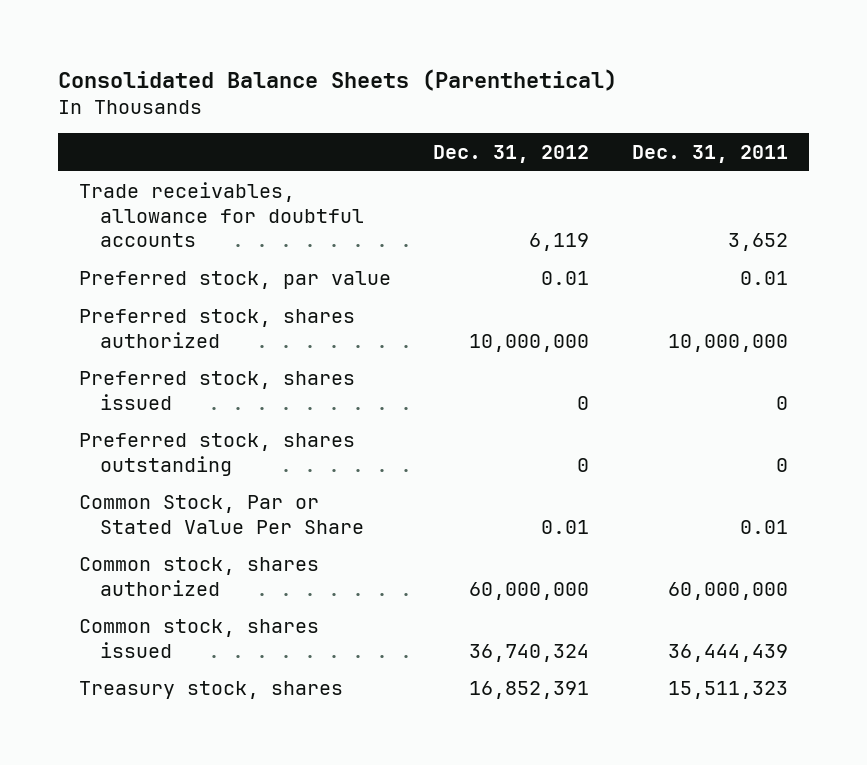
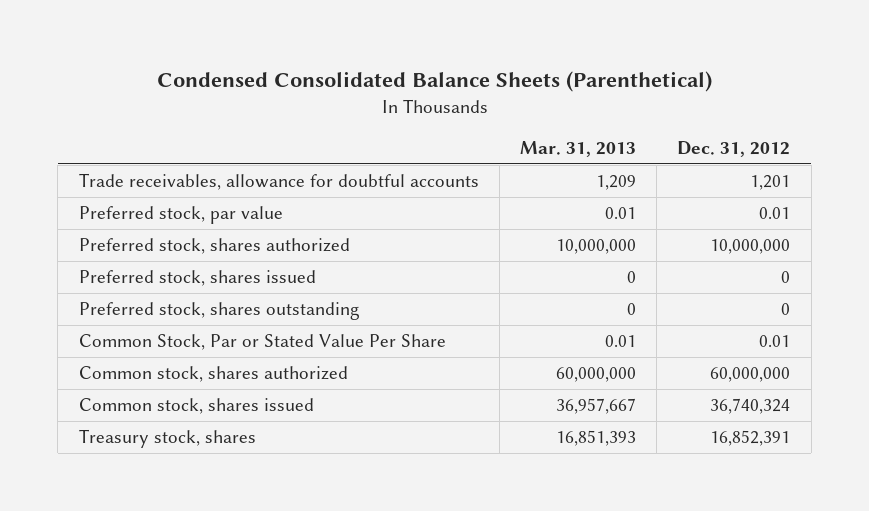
[57,68,617,91] Consolidated Balance Sheets (Parenthetical) -> [156,71,712,93] Condensed Consolidated Balance Sheets (Parenthetical)
[631,145,788,164] Dec. 31, 2011 -> none
none -> [520,141,637,158] Mar. 31, 2013
[529,233,590,252] 6,119 -> [750,175,791,191] 1,201

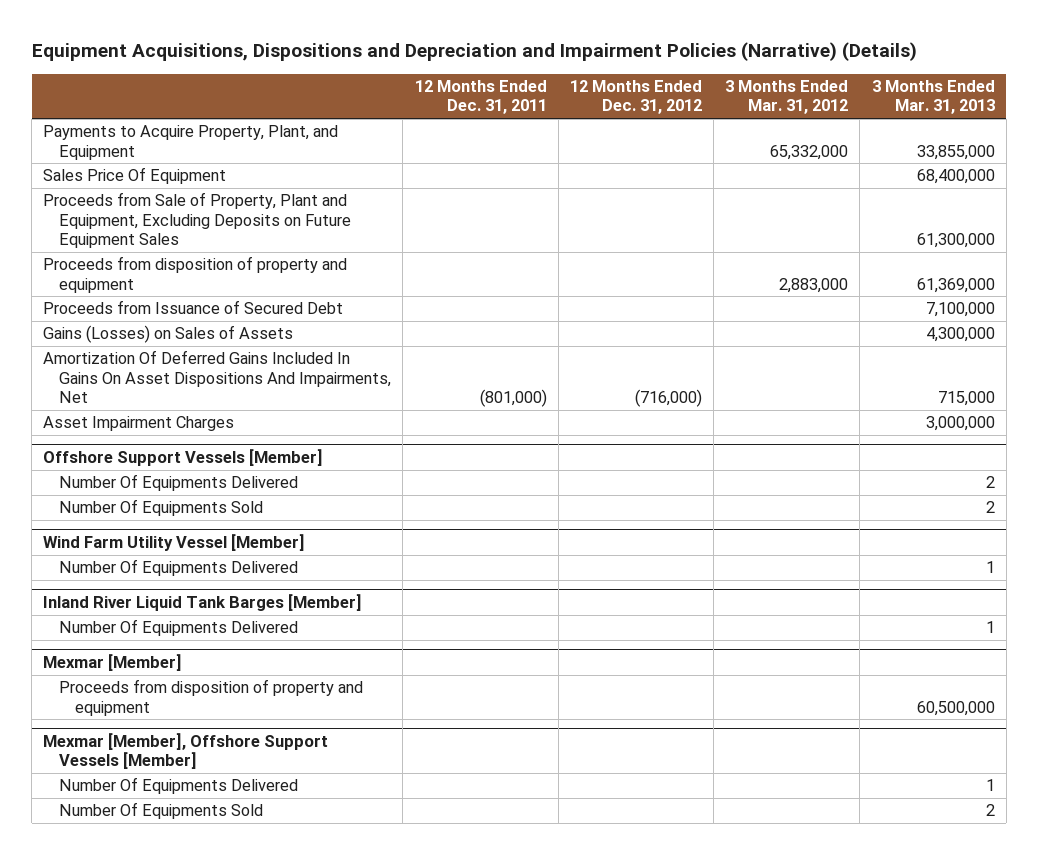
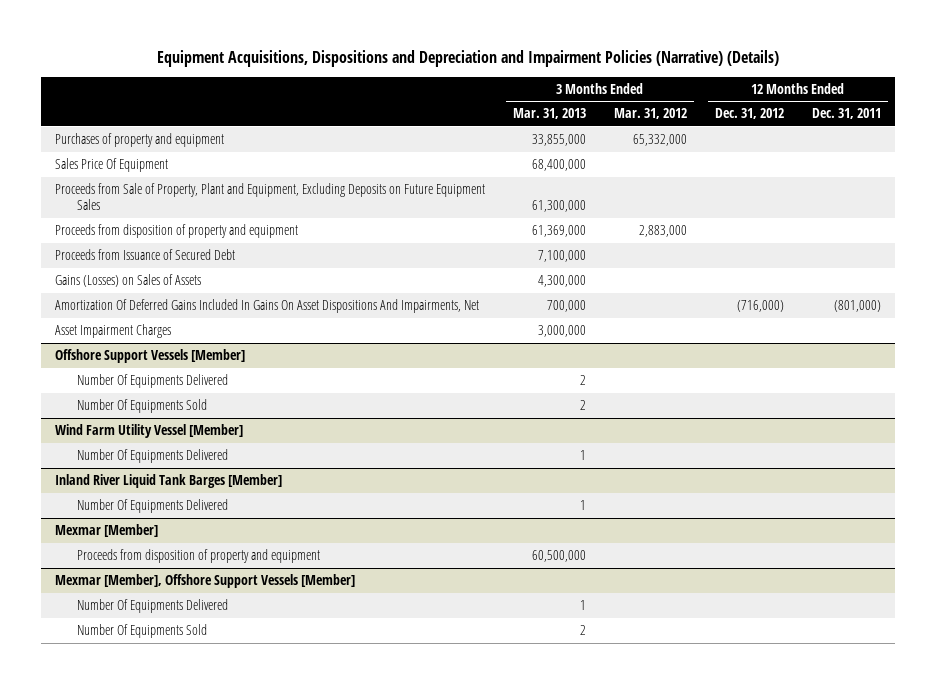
[43,125,339,160] Payments to Acquire Property, Plant, and Equipment -> [55,133,225,148] Purchases of property and equipment
[937,391,995,407] 715,000 -> [547,300,587,313] 700,000

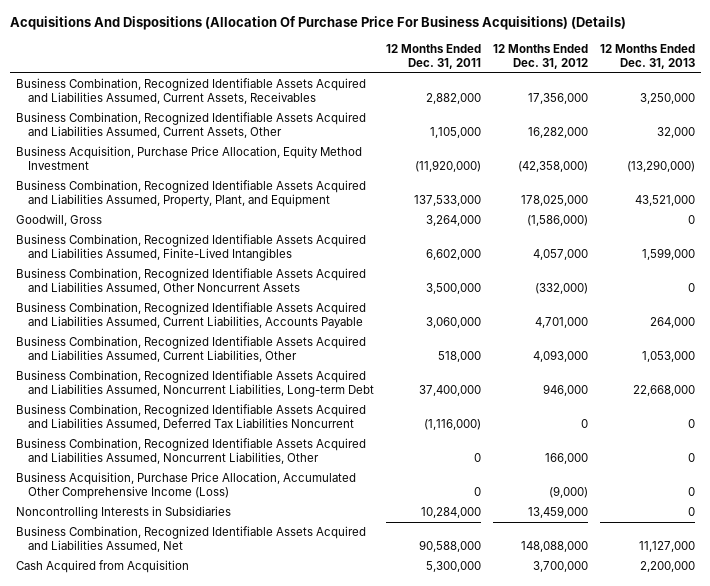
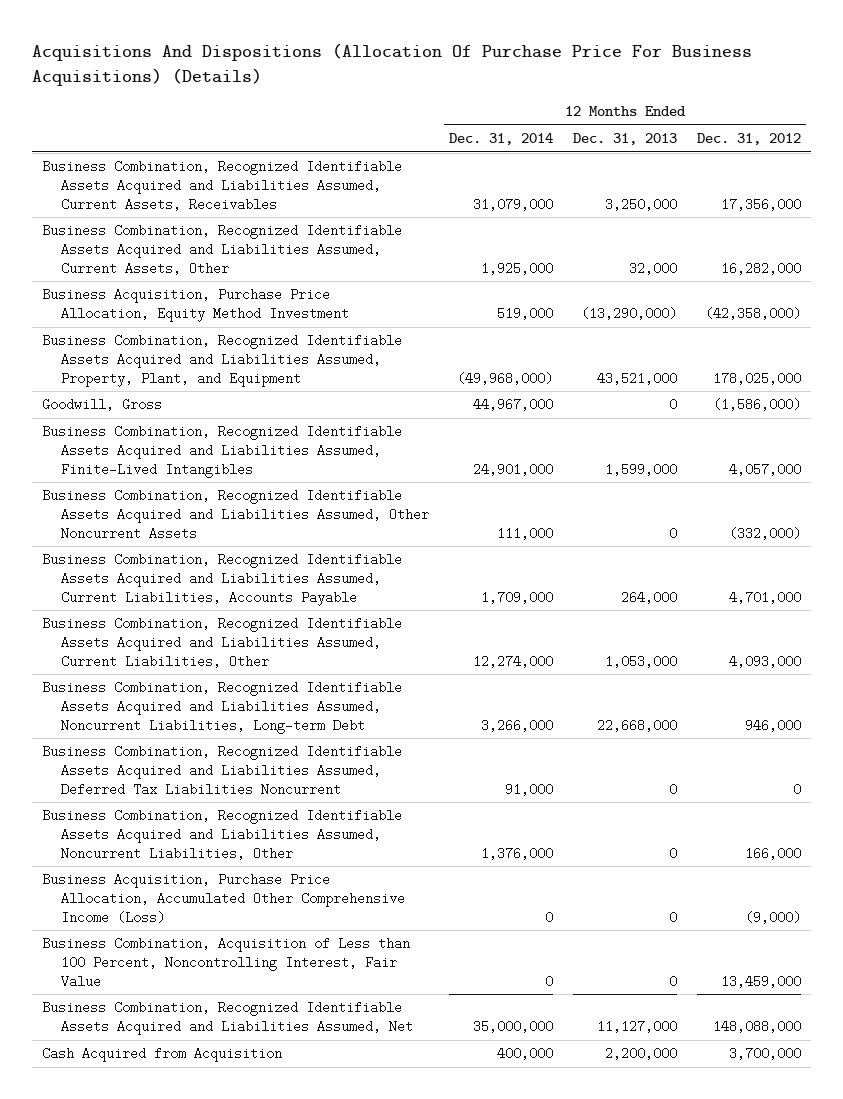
[385,43,481,69] 12 Months Ended Dec. 31, 2011 -> none
none -> [448,132,553,145] Dec. 31, 2014
[15,506,231,520] Noncontrolling Interests in Subsidiaries -> [41,937,410,988] Business Combination, Acquisition of Less than 100 Percent, Noncontrolling Interest, Fair Value

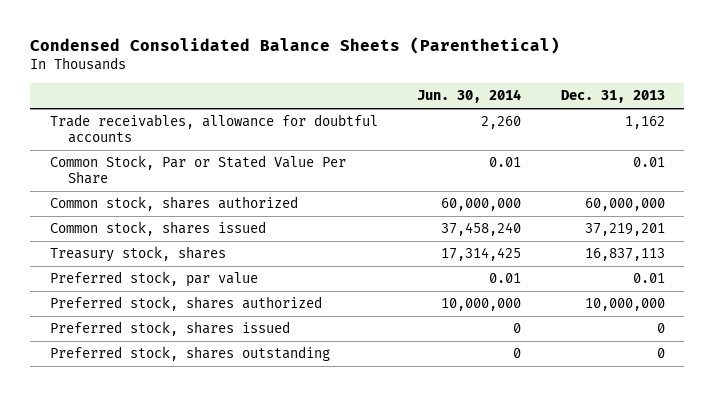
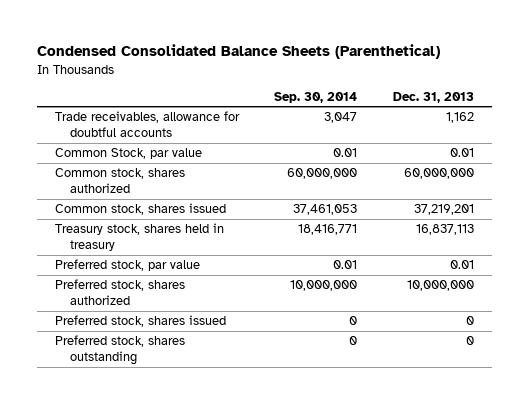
[417,89,522,104] Jun. 30, 2014 -> none
none -> [274,91,358,103] Sep. 30, 2014
[49,155,346,185] Common Stock, Par or Stated Value Per Share -> [54,148,202,160] Common Stock, par value
[49,246,226,263] Treasury stock, shares -> [54,223,224,252] Treasury stock, shares held in treasury

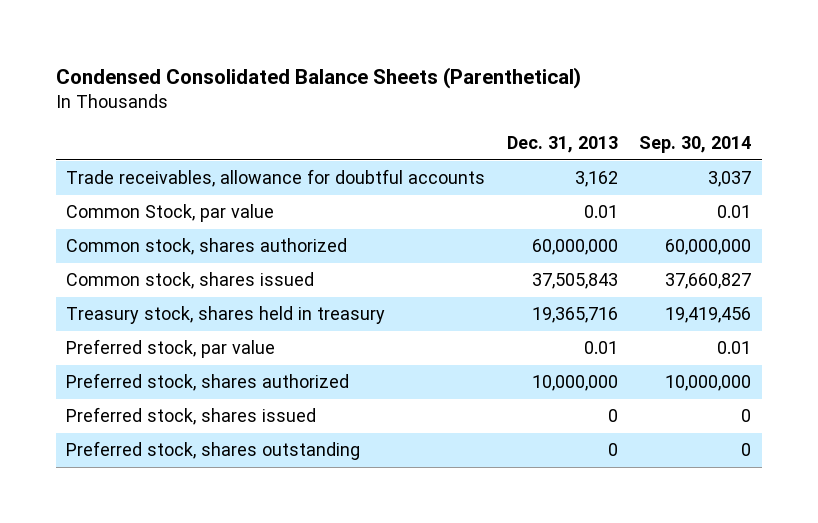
[324,112,358,124] 3,047 -> [708,171,752,188] 3,037
[446,112,475,124] 1,162 -> [574,171,618,188] 3,162
[293,204,358,216] 37,461,053 -> [665,273,752,290] 37,660,827
[414,204,475,216] 37,219,201 -> [531,273,618,290] 37,505,843
[298,224,358,236] 18,416,771 -> [665,307,752,324] 19,419,456
[416,224,475,236] 16,837,113 -> [531,307,618,324] 19,365,716

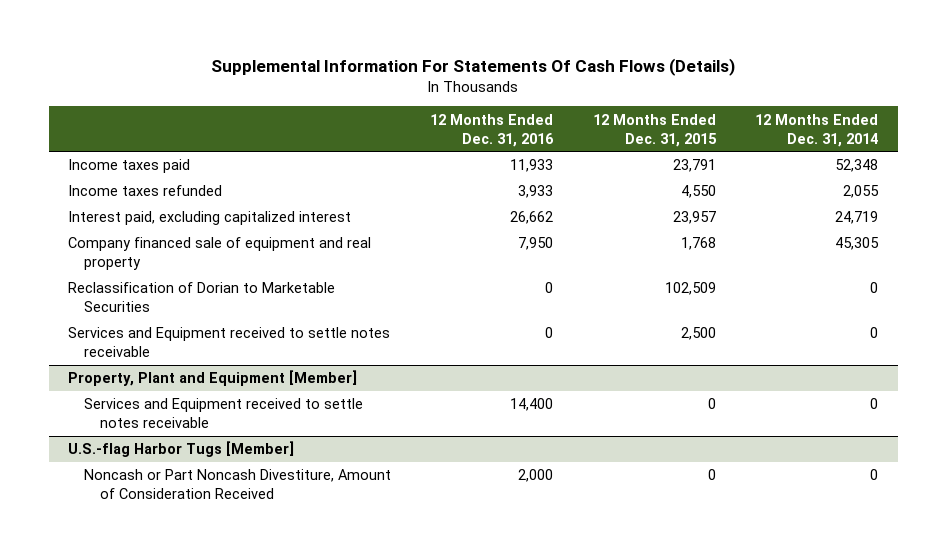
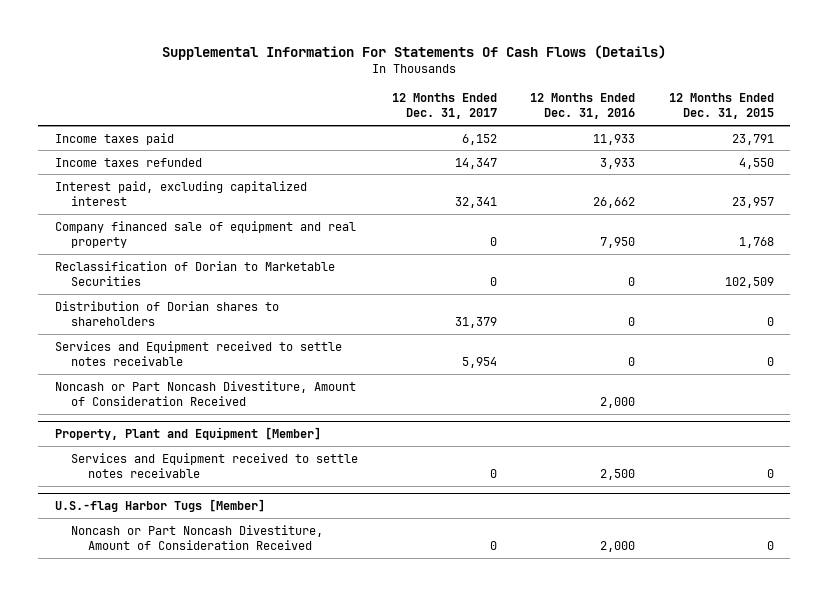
[755,113,879,147] 12 Months Ended Dec. 31, 2014 -> none
none -> [391,93,497,120] 12 Months Ended Dec. 31, 2017
none -> [54,300,279,326] Distribution of Dorian shares to shareholders
[680,327,716,341] 2,500 -> [766,356,774,366] 0
none -> [54,380,356,406] Noncash or Part Noncash Divestiture, Amount of Consideration Received
[510,398,554,412] 14,400 -> [600,468,636,480] 2,500

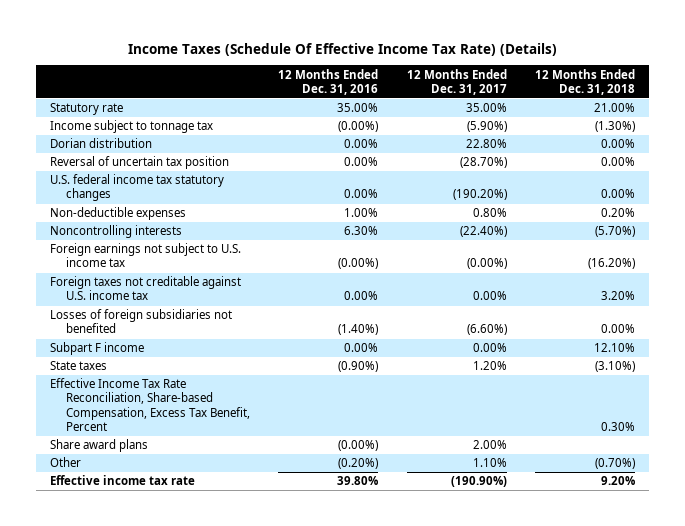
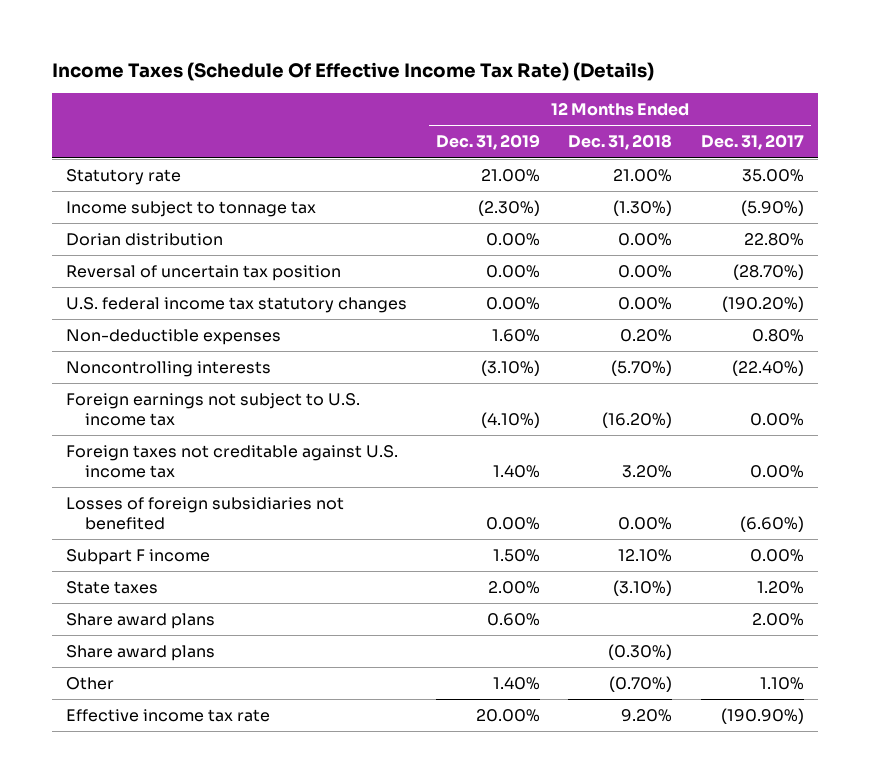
[278,68,379,95] 12 Months Ended Dec. 31, 2016 -> none
none -> [435,134,540,151] Dec. 31, 2019
[466,258,507,270] (0.00%) -> [749,413,804,427] 0.00%
[50,378,250,431] Effective Income Tax Rate Reconciliation, Share-based Compensation, Excess Tax Benefit, Percent -> none
none -> [66,645,216,662] Share award plans

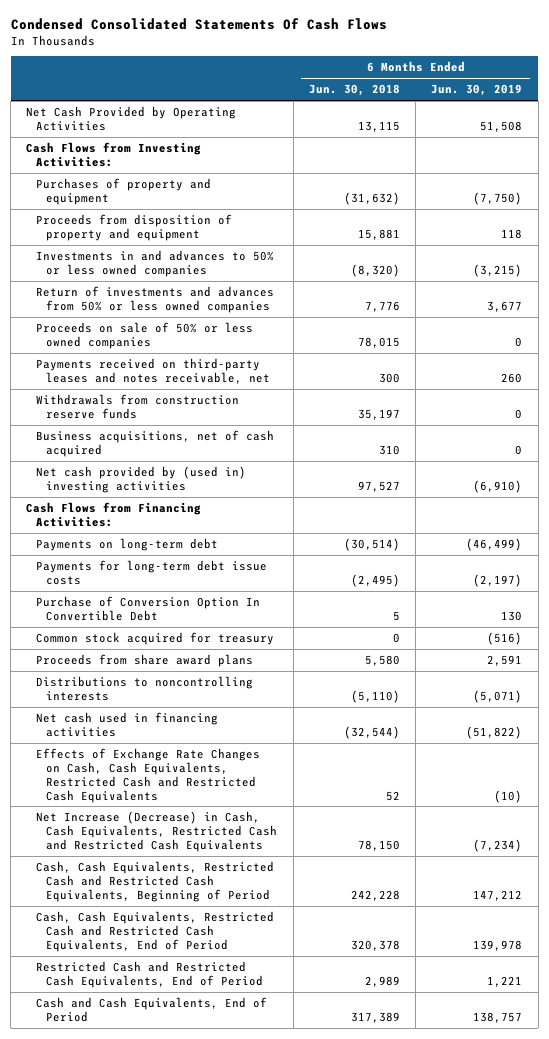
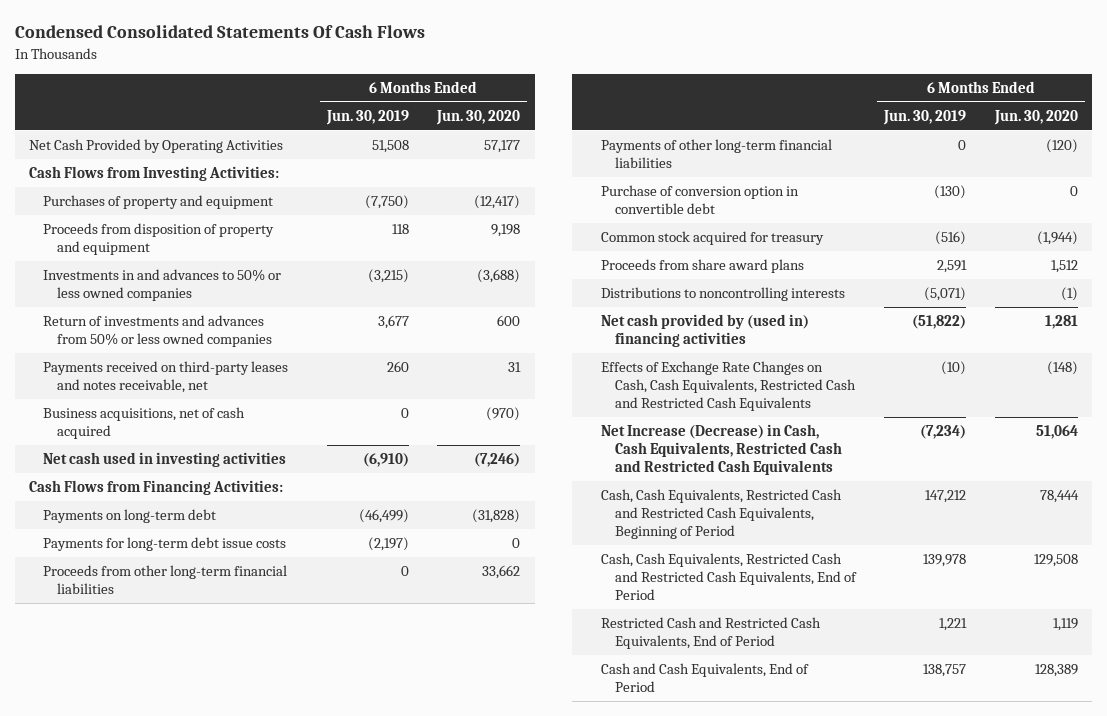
[308,84,400,97] Jun. 30, 2018 -> none
none -> [436,110,521,126] Jun. 30, 2020
[36,322,254,349] Proceeds on sale of 50% or less owned companies -> none
[36,394,240,419] Withdrawals from construction reserve funds -> none
[36,466,247,493] Net cash provided by (used in) investing activities -> [43,452,287,468] Net cash used in investing activities
none -> [43,565,288,595] Proceeds from other long-term financial liabilities
none -> [600,139,832,169] Payments of other long-term financial liabilities
[36,596,261,621] Purchase of Conversion Option In Convertible Debt -> [600,185,799,215] Purchase of conversion option in convertible debt
[501,610,523,621] 130 -> [934,185,967,200] (130)
[36,712,219,737] Net cash used in financing activities -> [600,314,809,348] Net cash provided by (used in) financing activities

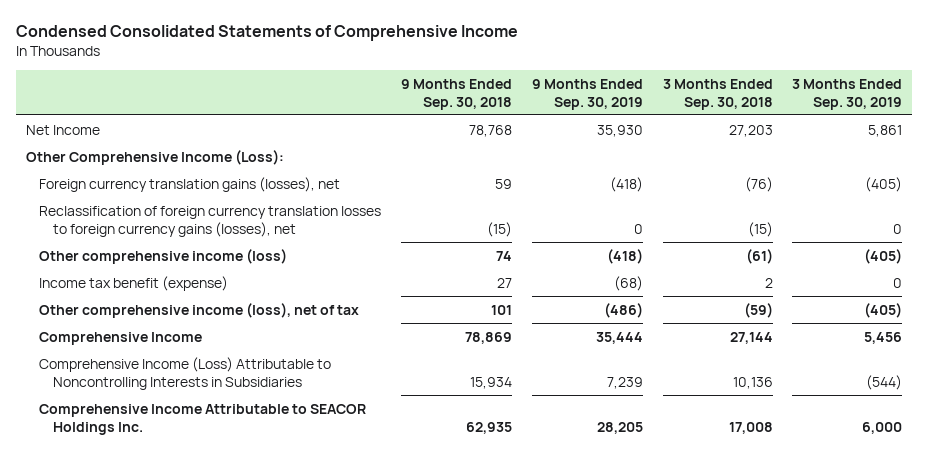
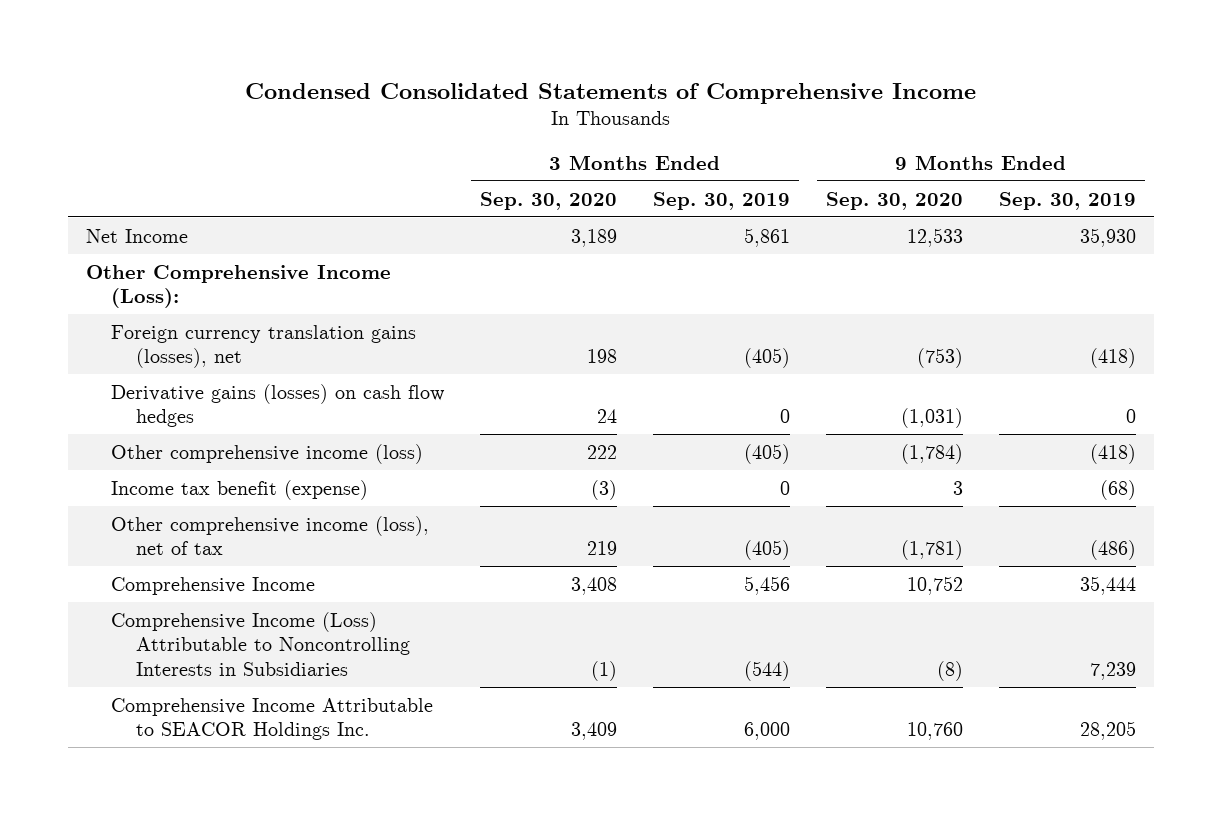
[400,78,512,110] 9 Months Ended Sep. 30, 2018 -> none
[662,78,773,110] 3 Months Ended Sep. 30, 2018 -> none
none -> [480,191,618,210] Sep. 30, 2020
none -> [826,191,964,210] Sep. 30, 2020
[39,205,382,237] Reclassification of foreign currency translation losses to foreign currency gains (losses), net -> none
none -> [111,383,446,428] Derivative gains (losses) on cash flow hedges

